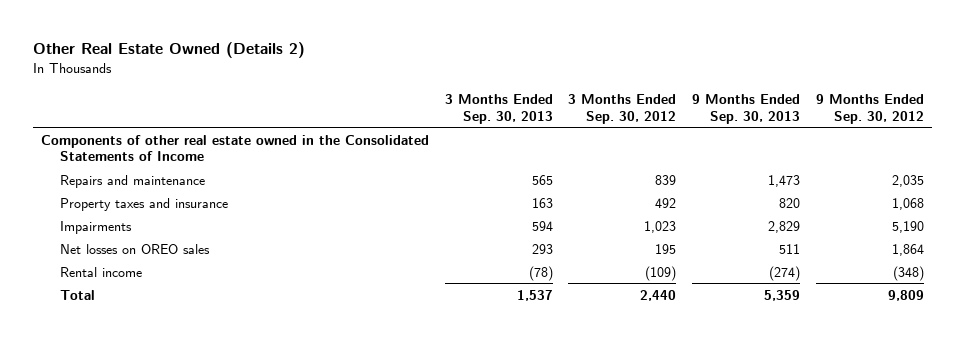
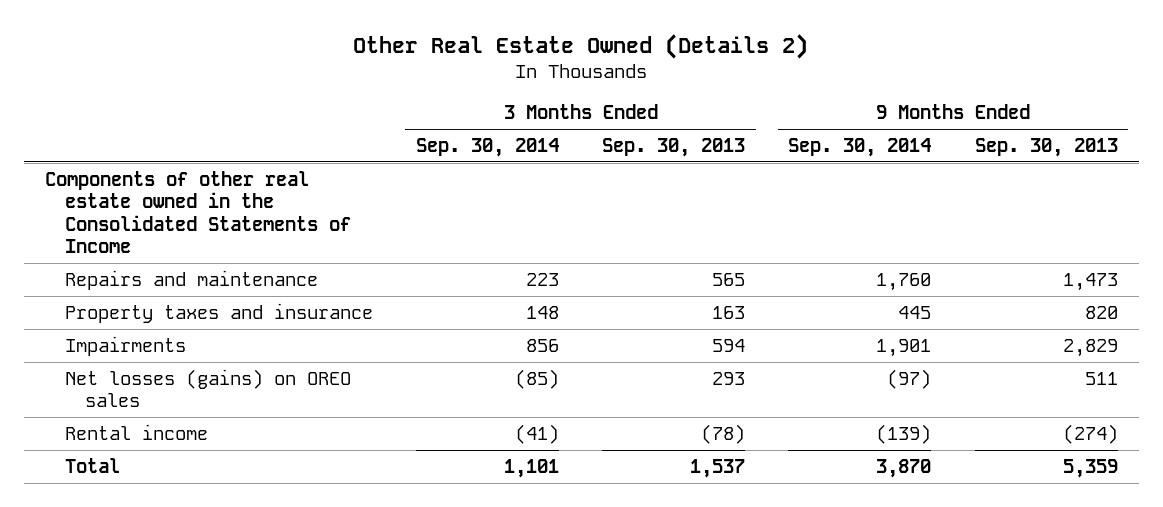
[568,93,677,124] 3 Months Ended Sep. 30, 2012 -> none
[816,93,925,124] 9 Months Ended Sep. 30, 2012 -> none
none -> [416,137,560,157] Sep. 30, 2014
none -> [788,137,932,157] Sep. 30, 2014
[60,243,211,254] Net losses on OREO sales -> [64,368,351,408] Net losses (gains) on OREO sales

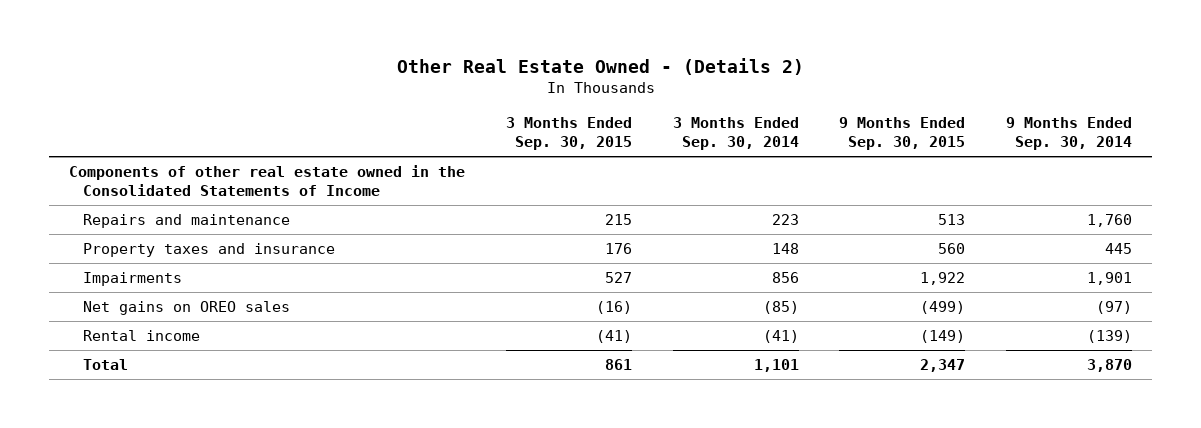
[353,33,809,59] Other Real Estate Owned (Details 2) -> [396,57,804,75] Other Real Estate Owned - (Details 2)
[602,137,746,157] Sep. 30, 2013 -> none
[974,137,1118,157] Sep. 30, 2013 -> none
none -> [506,117,633,151] 3 Months Ended Sep. 30, 2015
none -> [839,117,966,151] 9 Months Ended Sep. 30, 2015
[64,368,351,408] Net losses (gains) on OREO sales -> [82,301,290,316] Net gains on OREO sales

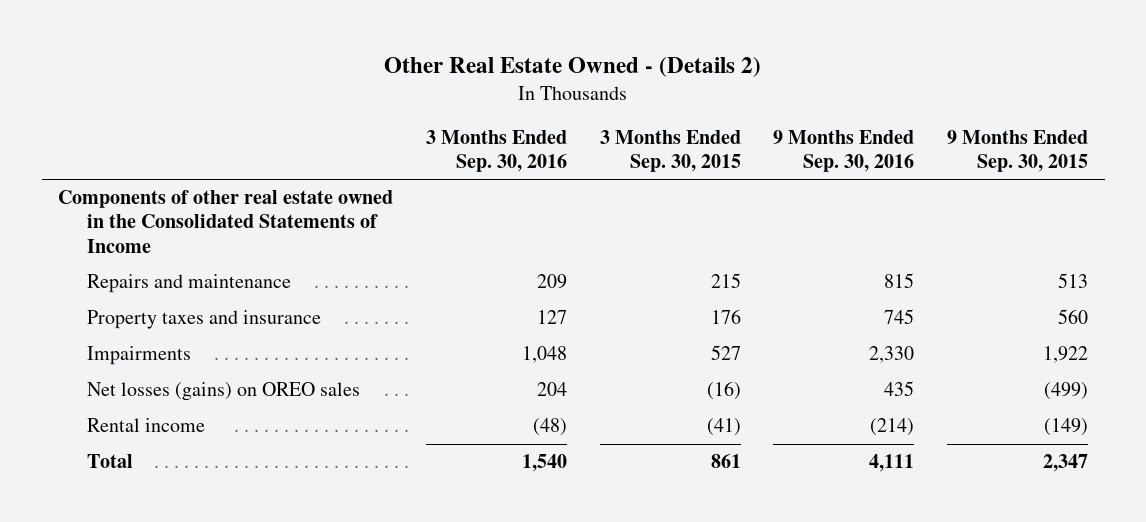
[672,117,799,151] 3 Months Ended Sep. 30, 2014 -> none
[1005,117,1132,151] 9 Months Ended Sep. 30, 2014 -> none
none -> [425,129,567,173] 3 Months Ended Sep. 30, 2016
none -> [773,129,915,173] 9 Months Ended Sep. 30, 2016
[82,301,290,316] Net gains on OREO sales -> [86,382,360,402] Net losses (gains) on OREO sales

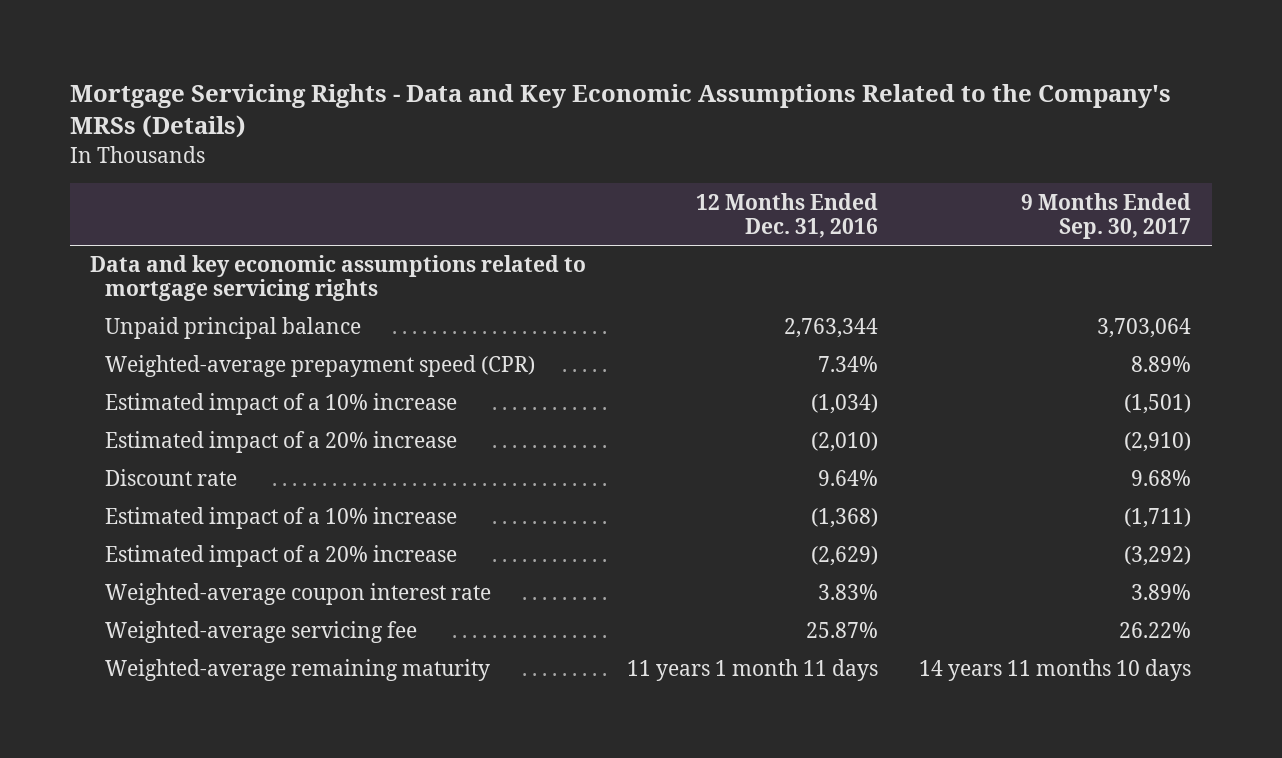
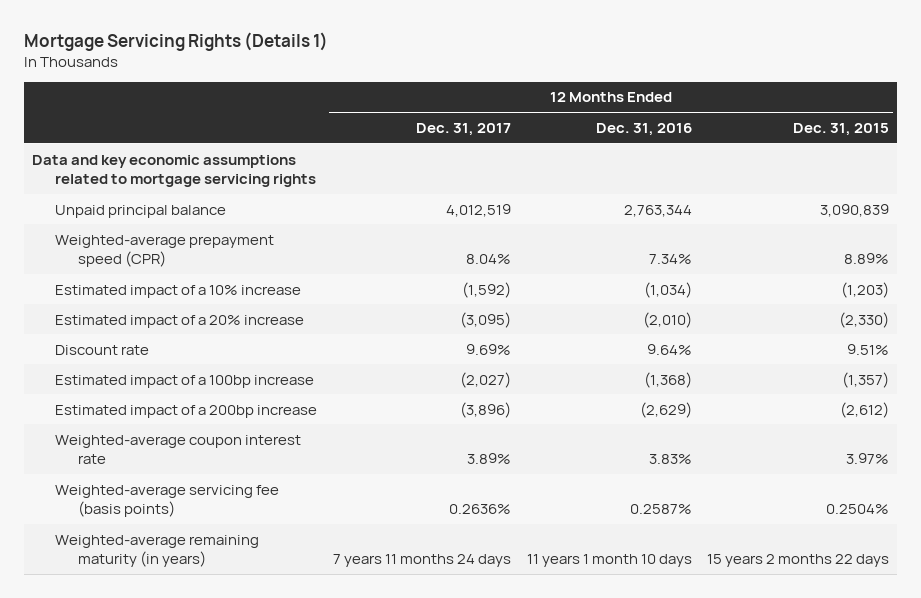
[69,84,1171,139] Mortgage Servicing Rights - Data and Key Economic Assumptions Related to the Company's MRSs (Details) -> [23,31,328,51] Mortgage Servicing Rights (Details 1)
[1021,192,1192,239] 9 Months Ended Sep. 30, 2017 -> none
none -> [415,122,511,136] Dec. 31, 2017
none -> [793,122,890,136] Dec. 31, 2015
[104,507,457,530] Estimated impact of a 10% increase -> [54,374,314,388] Estimated impact of a 100bp increase
[104,545,457,568] Estimated impact of a 20% increase -> [54,404,317,418] Estimated impact of a 200bp increase
[104,621,417,644] Weighted-average servicing fee -> [54,484,279,517] Weighted-average servicing fee (basis points)
[806,622,879,639] 25.87% -> [629,503,692,514] 0.2587%
[104,659,490,682] Weighted-average remaining maturity -> [54,534,259,567] Weighted-average remaining maturity (in years)
[627,659,879,682] 11 years 1 month 11 days -> [526,553,692,567] 11 years 1 month 10 days

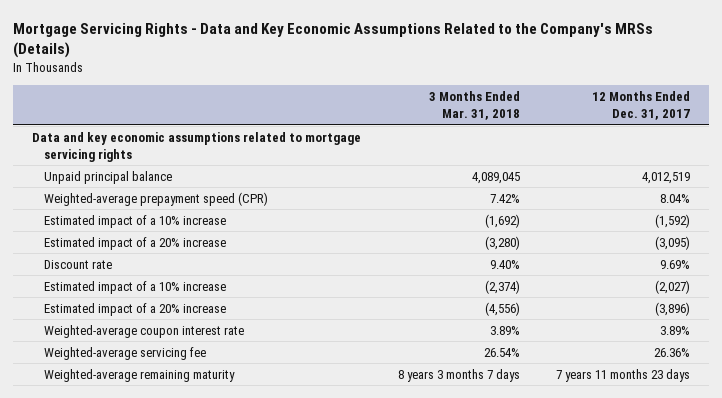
[23,31,328,51] Mortgage Servicing Rights (Details 1) -> [13,22,654,59] Mortgage Servicing Rights - Data and Key Economic Assumptions Related to the Company's MRSs (Details)
[595,122,692,136] Dec. 31, 2016 -> none
[793,122,890,136] Dec. 31, 2015 -> none
none -> [428,91,520,121] 3 Months Ended Mar. 31, 2018
[54,374,314,388] Estimated impact of a 100bp increase -> [44,280,227,294] Estimated impact of a 10% increase
[54,404,317,418] Estimated impact of a 200bp increase -> [44,302,227,316] Estimated impact of a 20% increase
[54,484,279,517] Weighted-average servicing fee (basis points) -> [44,346,207,360] Weighted-average servicing fee
[448,503,511,514] 0.2636% -> [654,347,691,357] 26.36%
[54,534,259,567] Weighted-average remaining maturity (in years) -> [44,368,236,382] Weighted-average remaining maturity
[332,553,511,567] 7 years 11 months 24 days -> [556,368,691,382] 7 years 11 months 23 days

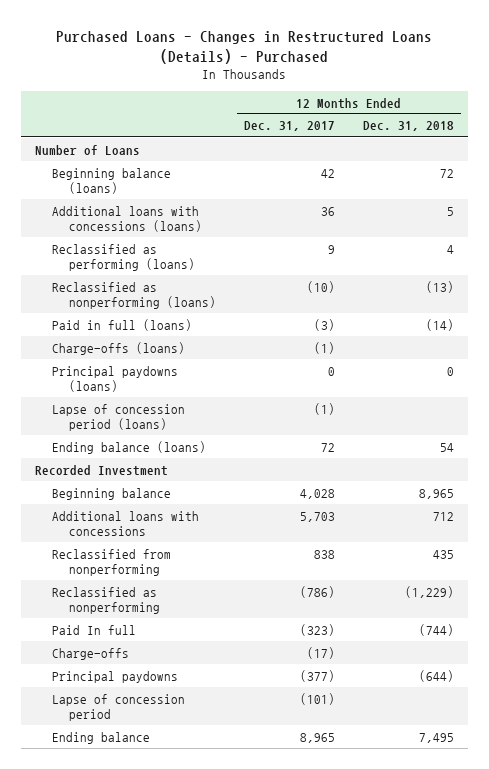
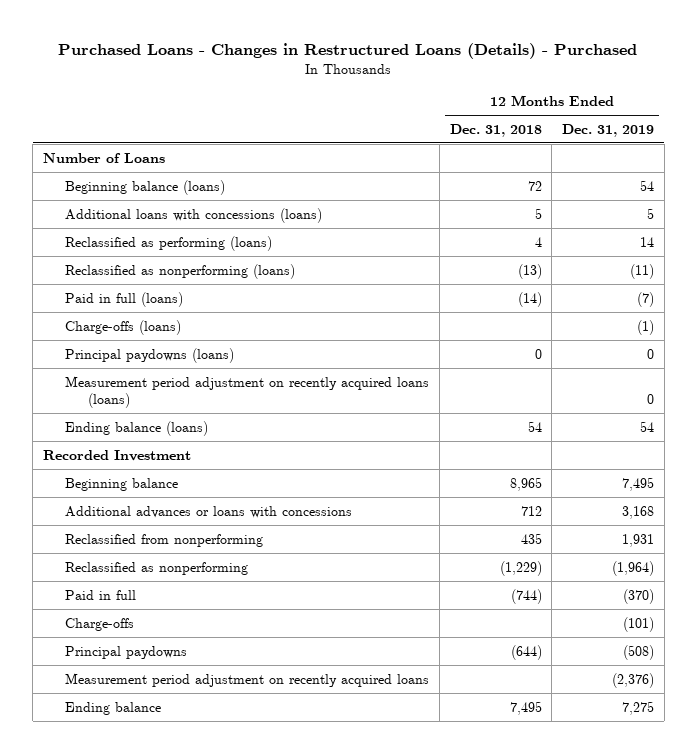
[243,121,335,132] Dec. 31, 2017 -> none
none -> [562,123,655,137] Dec. 31, 2019
[51,403,185,431] Lapse of concession period (loans) -> none
none -> [65,375,430,409] Measurement period adjustment on recently acquired loans (loans)
[51,510,199,536] Additional loans with concessions -> [65,505,353,518] Additional advances or loans with concessions
[51,624,136,635] Paid In full -> [65,589,137,600] Paid in full
[51,693,185,721] Lapse of concession period -> none
none -> [65,672,430,687] Measurement period adjustment on recently acquired loans

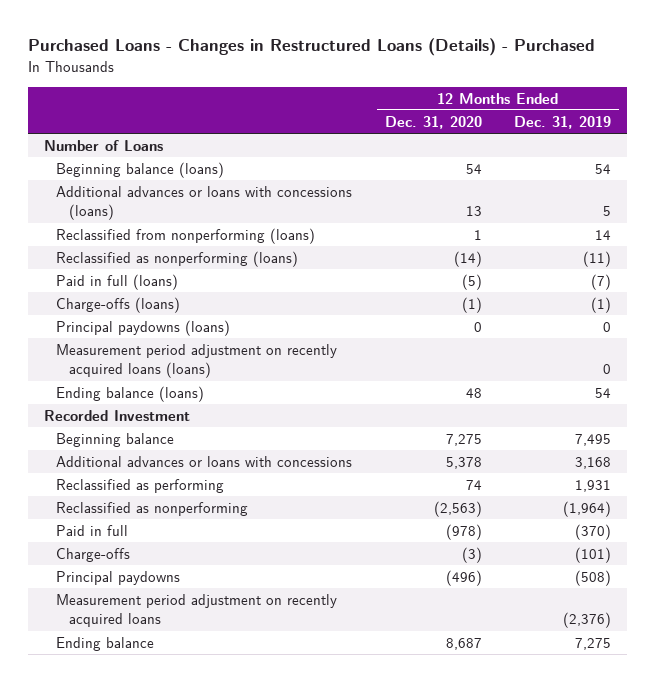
[449,123,542,137] Dec. 31, 2018 -> none
none -> [384,115,482,129] Dec. 31, 2020
[65,207,323,223] Additional loans with concessions (loans) -> [56,185,353,221] Additional advances or loans with concessions (loans)
[65,235,273,251] Reclassified as performing (loans) -> [56,227,316,244] Reclassified from nonperforming (loans)
[65,533,264,547] Reclassified from nonperforming -> [56,478,225,493] Reclassified as performing

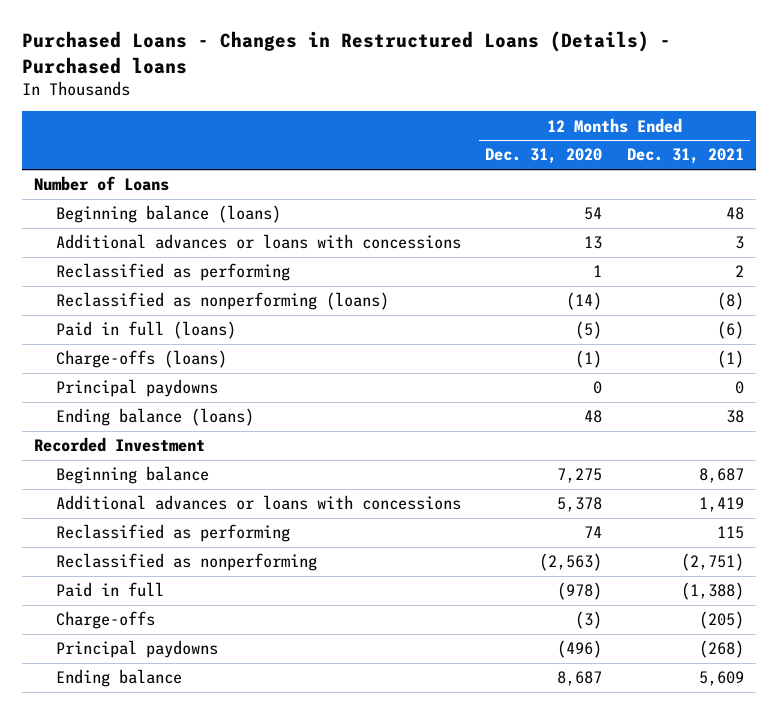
[28,38,596,57] Purchased Loans - Changes in Restructured Loans (Details) - Purchased -> [21,31,671,74] Purchased Loans - Changes in Restructured Loans (Details) - Purchased loans
[514,115,612,129] Dec. 31, 2019 -> none
none -> [626,148,744,165] Dec. 31, 2021
[56,185,353,221] Additional advances or loans with concessions (loans) -> [55,234,461,250] Additional advances or loans with concessions
[56,227,316,244] Reclassified from nonperforming (loans) -> [55,263,290,282] Reclassified as performing
[56,343,338,379] Measurement period adjustment on recently acquired loans (loans) -> none
[56,319,231,336] Principal paydowns (loans) -> [55,379,218,398] Principal paydowns
[56,593,338,628] Measurement period adjustment on recently acquired loans -> none

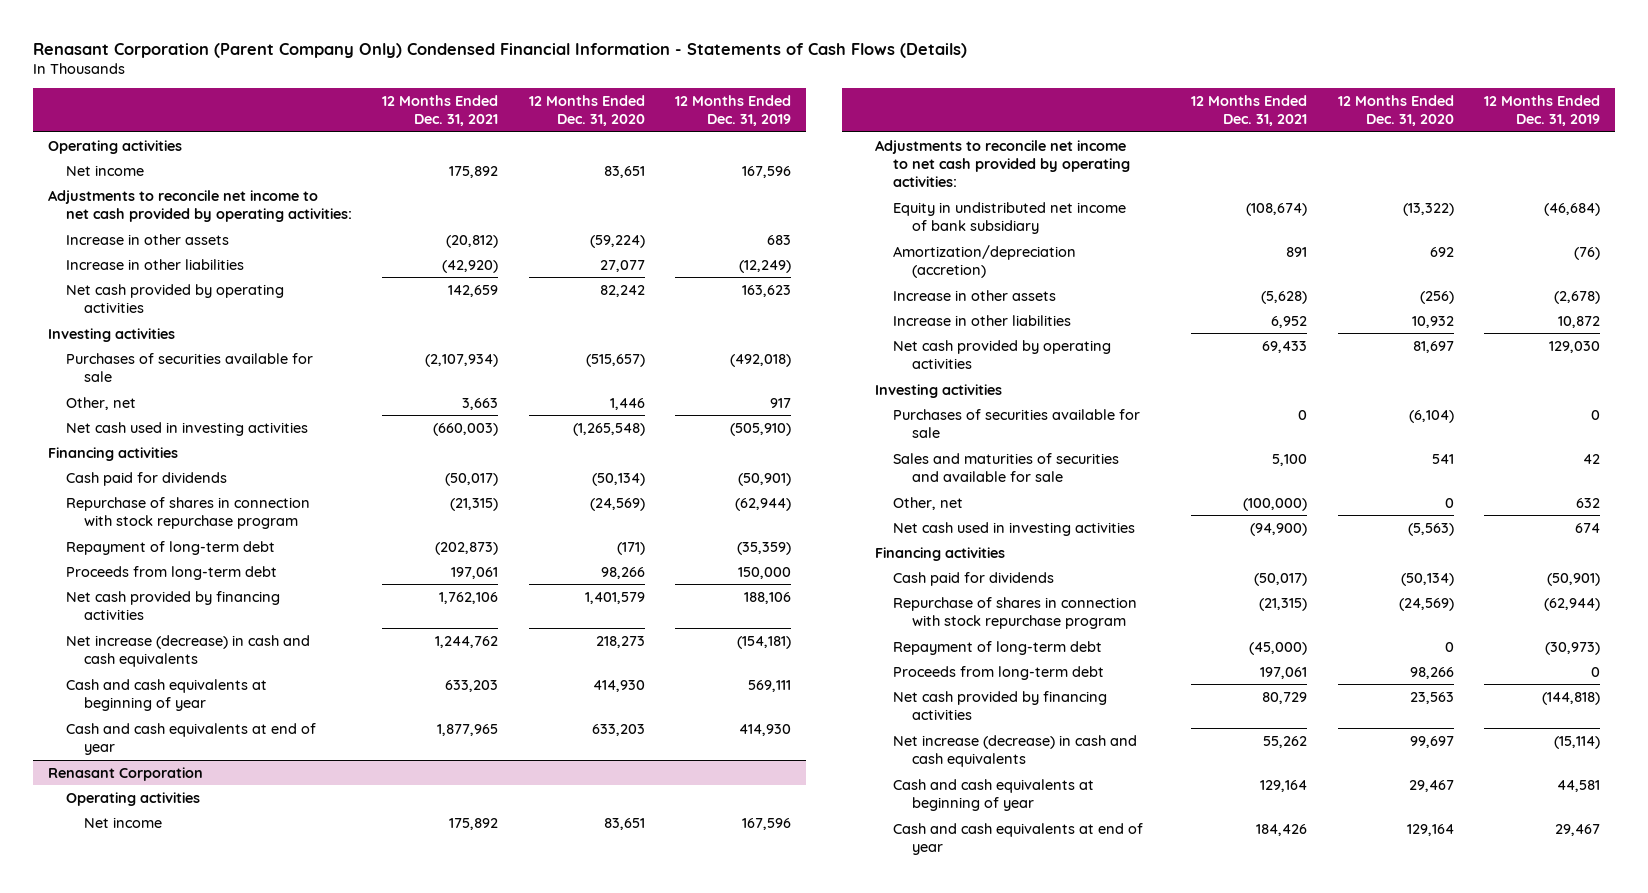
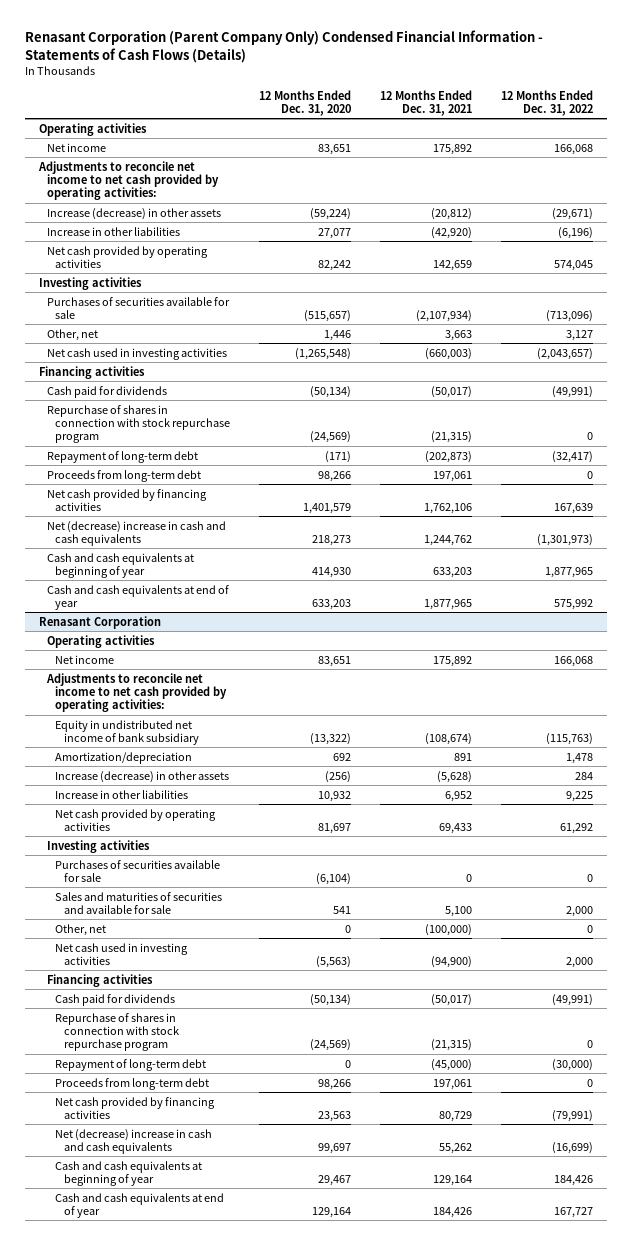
[674,94,791,127] 12 Months Ended Dec. 31, 2019 -> none
none -> [500,89,593,117] 12 Months Ended Dec. 31, 2022
[66,233,230,245] Increase in other assets -> [47,207,222,220] Increase (decrease) in other assets
[66,634,311,667] Net increase (decrease) in cash and cash equivalents -> [47,520,227,547] Net (decrease) increase in cash and cash equivalents
[893,244,1077,278] Amortization/depreciation (accretion) -> [55,751,193,764] Amortization/depreciation
[893,289,1057,301] Increase in other assets -> [55,770,230,783] Increase (decrease) in other assets
[893,734,1138,767] Net increase (decrease) in cash and cash equivalents -> [55,1128,213,1155] Net (decrease) increase in cash and cash equivalents

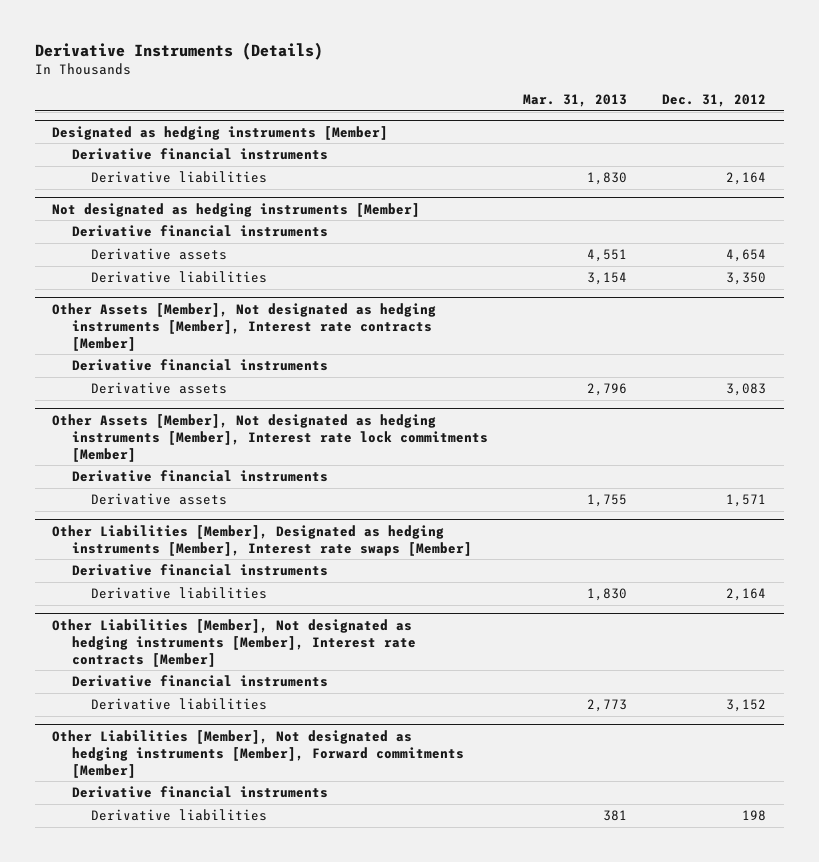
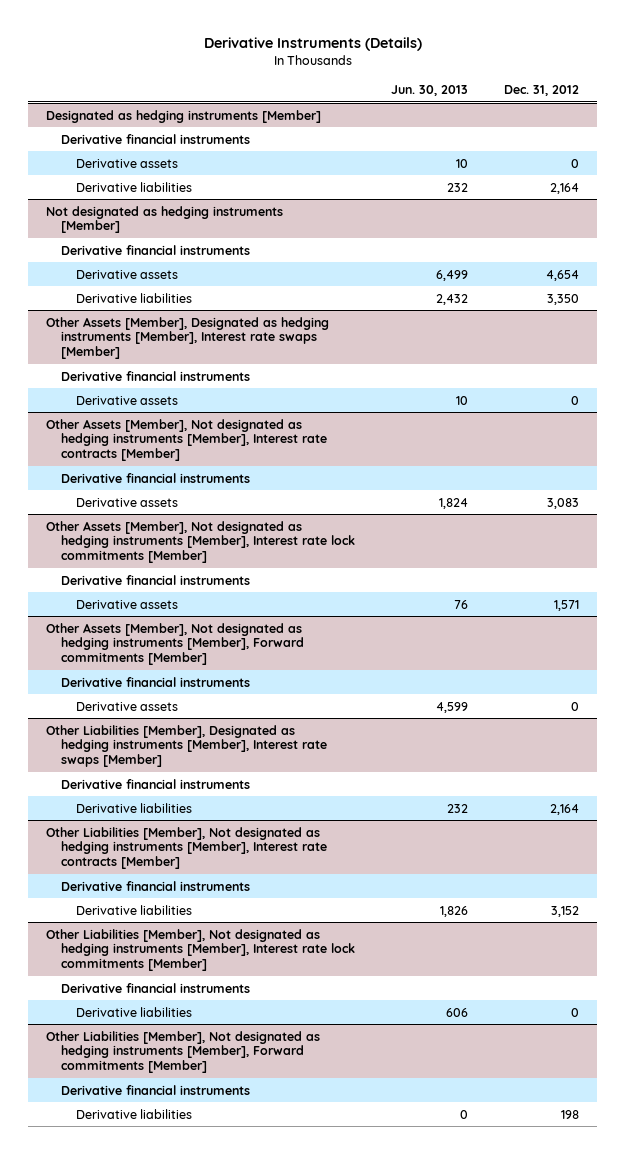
[523,94,628,108] Mar. 31, 2013 -> none
none -> [390,85,468,97] Jun. 30, 2013
none -> [75,158,178,168] Derivative assets
none -> [46,316,330,359] Other Assets [Member], Designated as hedging instruments [Member], Interest rate swaps [Member]
none -> [60,370,250,381] Derivative financial instruments
none -> [75,395,178,405] Derivative assets
none -> [46,622,304,665] Other Assets [Member], Not designated as hedging instruments [Member], Forward commitments [Member]
none -> [60,676,250,687] Derivative financial instruments
none -> [75,701,178,711] Derivative assets
none -> [46,928,355,971] Other Liabilities [Member], Not designated as hedging instruments [Member], Interest rate lock commitments [Member]
none -> [60,982,250,993] Derivative financial instruments
none -> [75,1006,192,1017] Derivative liabilities

